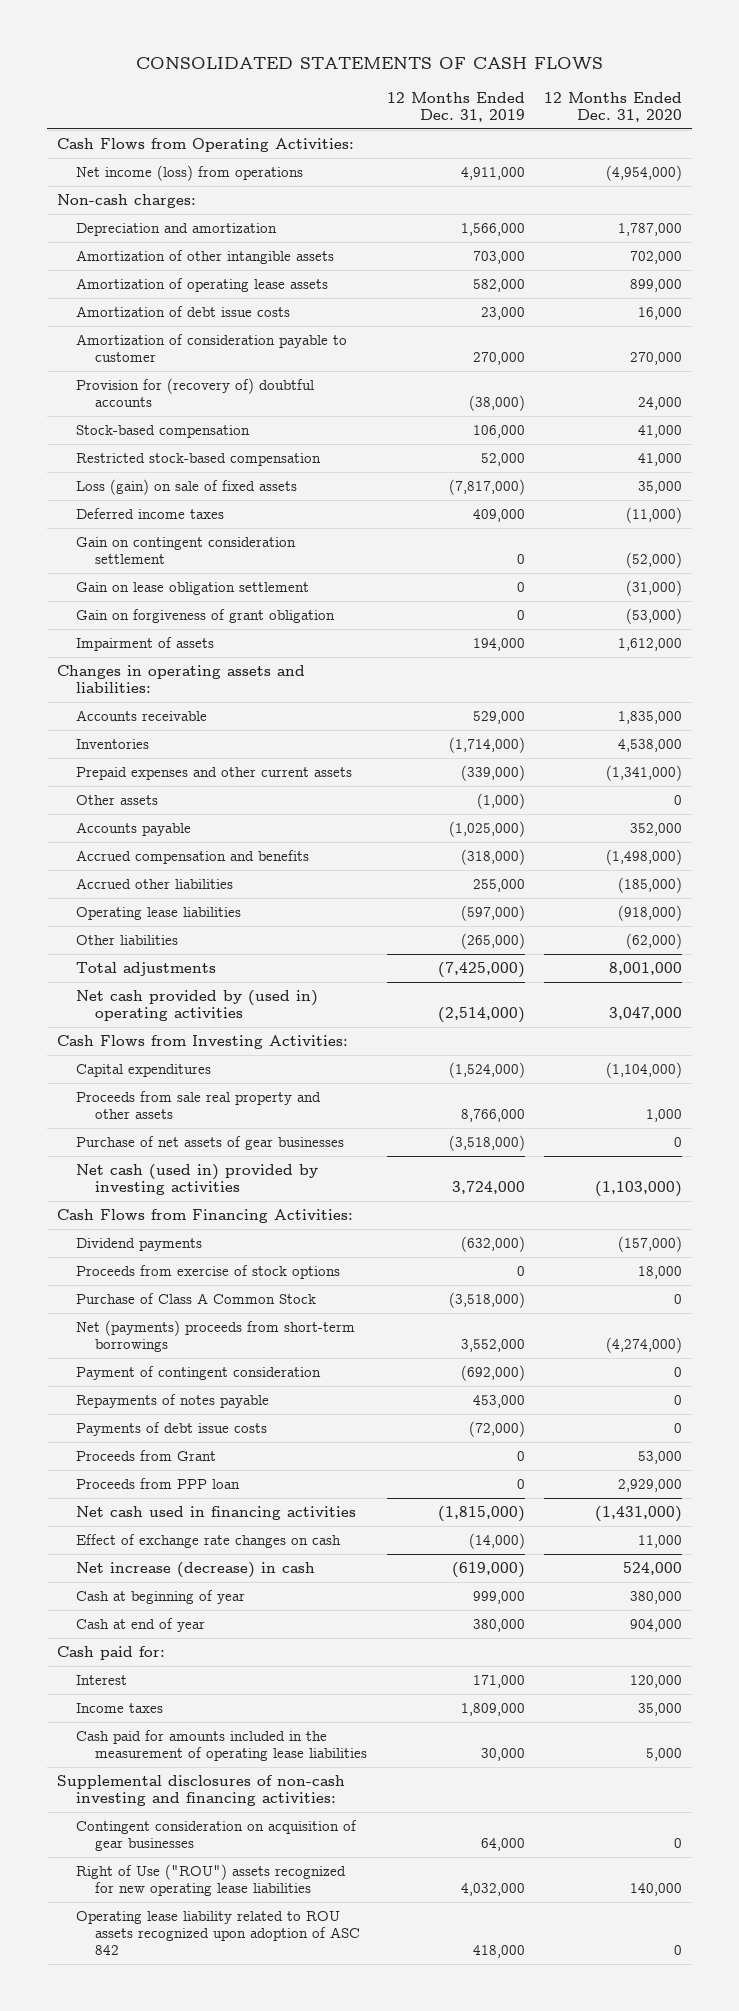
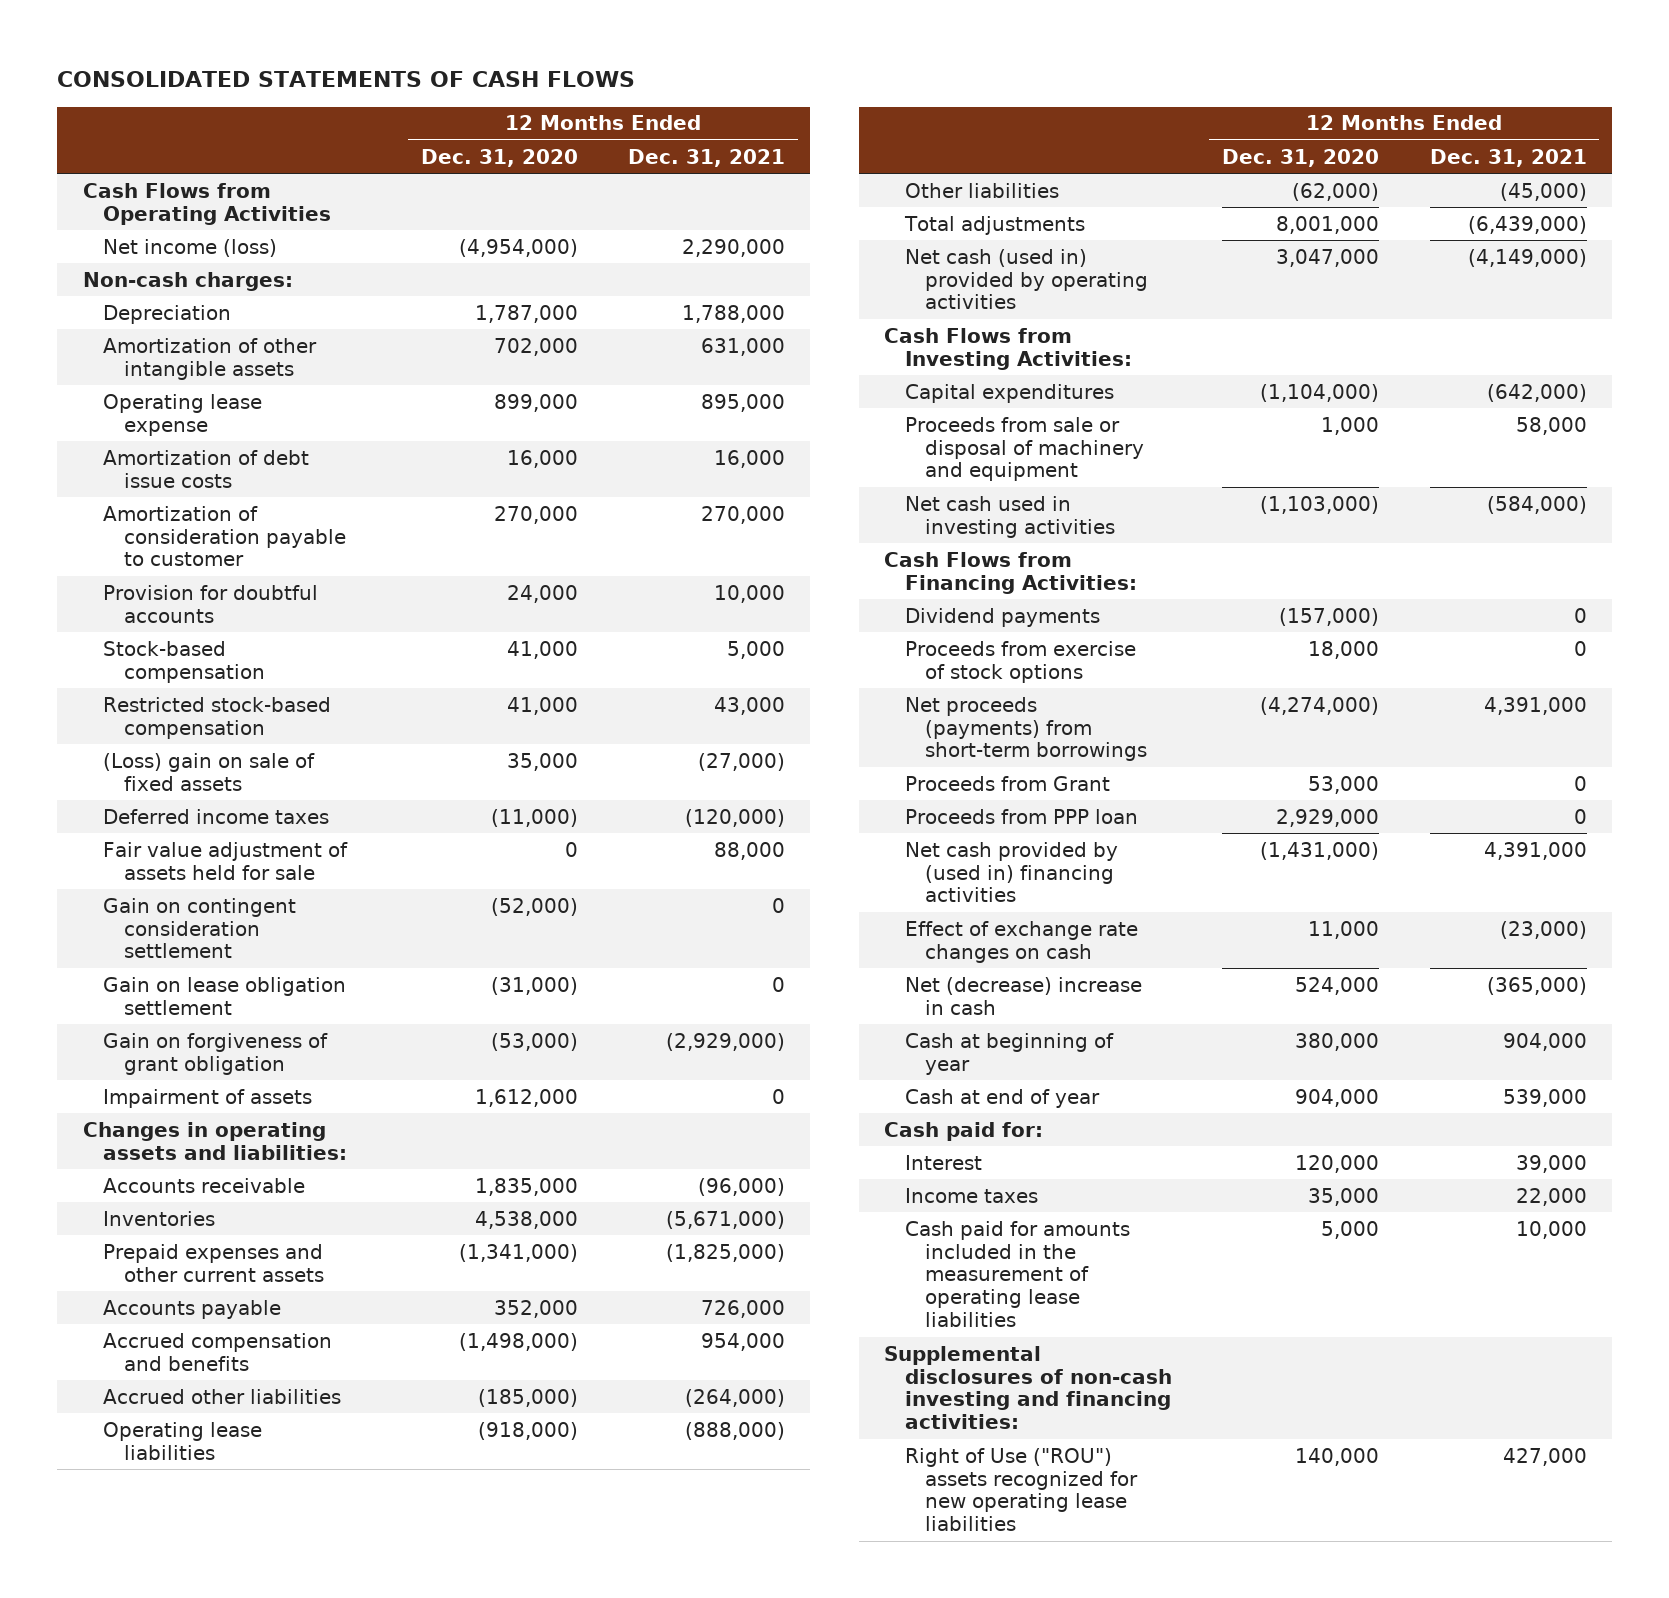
[386,91,525,122] 12 Months Ended Dec. 31, 2019 -> none
none -> [628,148,786,167] Dec. 31, 2021
[56,137,354,152] Cash Flows from Operating Activities: -> [82,182,332,225] Cash Flows from Operating Activities
[75,164,303,181] Net income (loss) from operations -> [103,238,278,257] Net income (loss)
[75,222,277,236] Depreciation and amortization -> [103,304,232,324] Depreciation
[75,277,328,292] Amortization of operating lease assets -> [103,393,263,436] Operating lease expense
[75,377,314,408] Provision for (recovery of) doubtful accounts -> [103,584,319,623] Provision for doubtful accounts
[75,478,297,495] Loss (gain) on sale of fixed assets -> [103,752,316,791] (Loss) gain on sale of fixed assets
none -> [103,841,349,880] Fair value adjustment of assets held for sale
[75,794,158,805] Other assets -> none
[75,989,318,1022] Net cash provided by (used in) operating activities -> [904,248,1149,310] Net cash (used in) provided by operating activities
[75,1135,344,1150] Purchase of net assets of gear businesses -> none
[75,1090,321,1120] Proceeds from sale real property and other assets -> [904,416,1145,482] Proceeds from sale or disposal of machinery and equipment
[75,1163,318,1196] Net cash (used in) provided by investing activities -> [904,495,1116,538] Net cash used in investing activities
[75,1292,316,1304] Purchase of Class A Common Stock -> none
[75,1365,321,1380] Payment of contingent consideration -> none
[75,1393,269,1408] Repayments of notes payable -> none
[75,1421,267,1436] Payments of debt issue costs -> none
[75,1319,355,1353] Net (payments) proceeds from short-term borrowings -> [904,696,1148,762] Net proceeds (payments) from short-term borrowings
[75,1505,356,1520] Net cash used in financing activities -> [904,841,1118,903] Net cash provided by (used in) financing activities
[75,1561,315,1578] Net increase (decrease) in cash -> [904,976,1142,1015] Net (decrease) increase in cash
[75,1819,357,1852] Contingent consideration on acquisition of gear businesses -> none
[75,1910,360,1956] Operating lease liability related to ROU assets recognized upon adoption of ASC 842 -> none

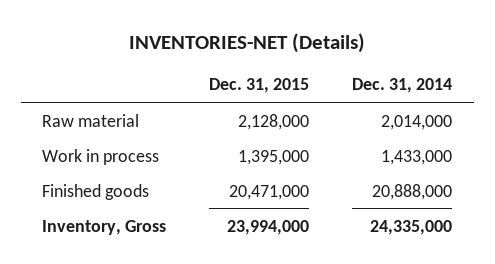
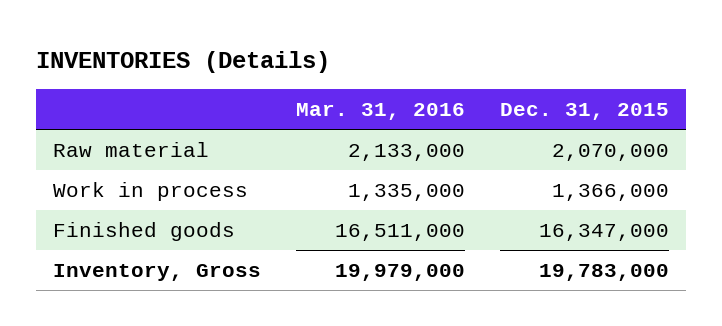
[129,32,366,53] INVENTORIES-NET (Details) -> [35,51,330,74] INVENTORIES (Details)
[352,78,453,94] Dec. 31, 2014 -> none
none -> [295,103,465,121] Mar. 31, 2016
[238,113,310,130] 2,128,000 -> [551,144,669,162] 2,070,000
[238,149,310,165] 1,395,000 -> [551,184,669,202] 1,366,000
[229,184,310,200] 20,471,000 -> [538,224,669,242] 16,347,000
[227,219,310,235] 23,994,000 -> [538,264,669,282] 19,783,000

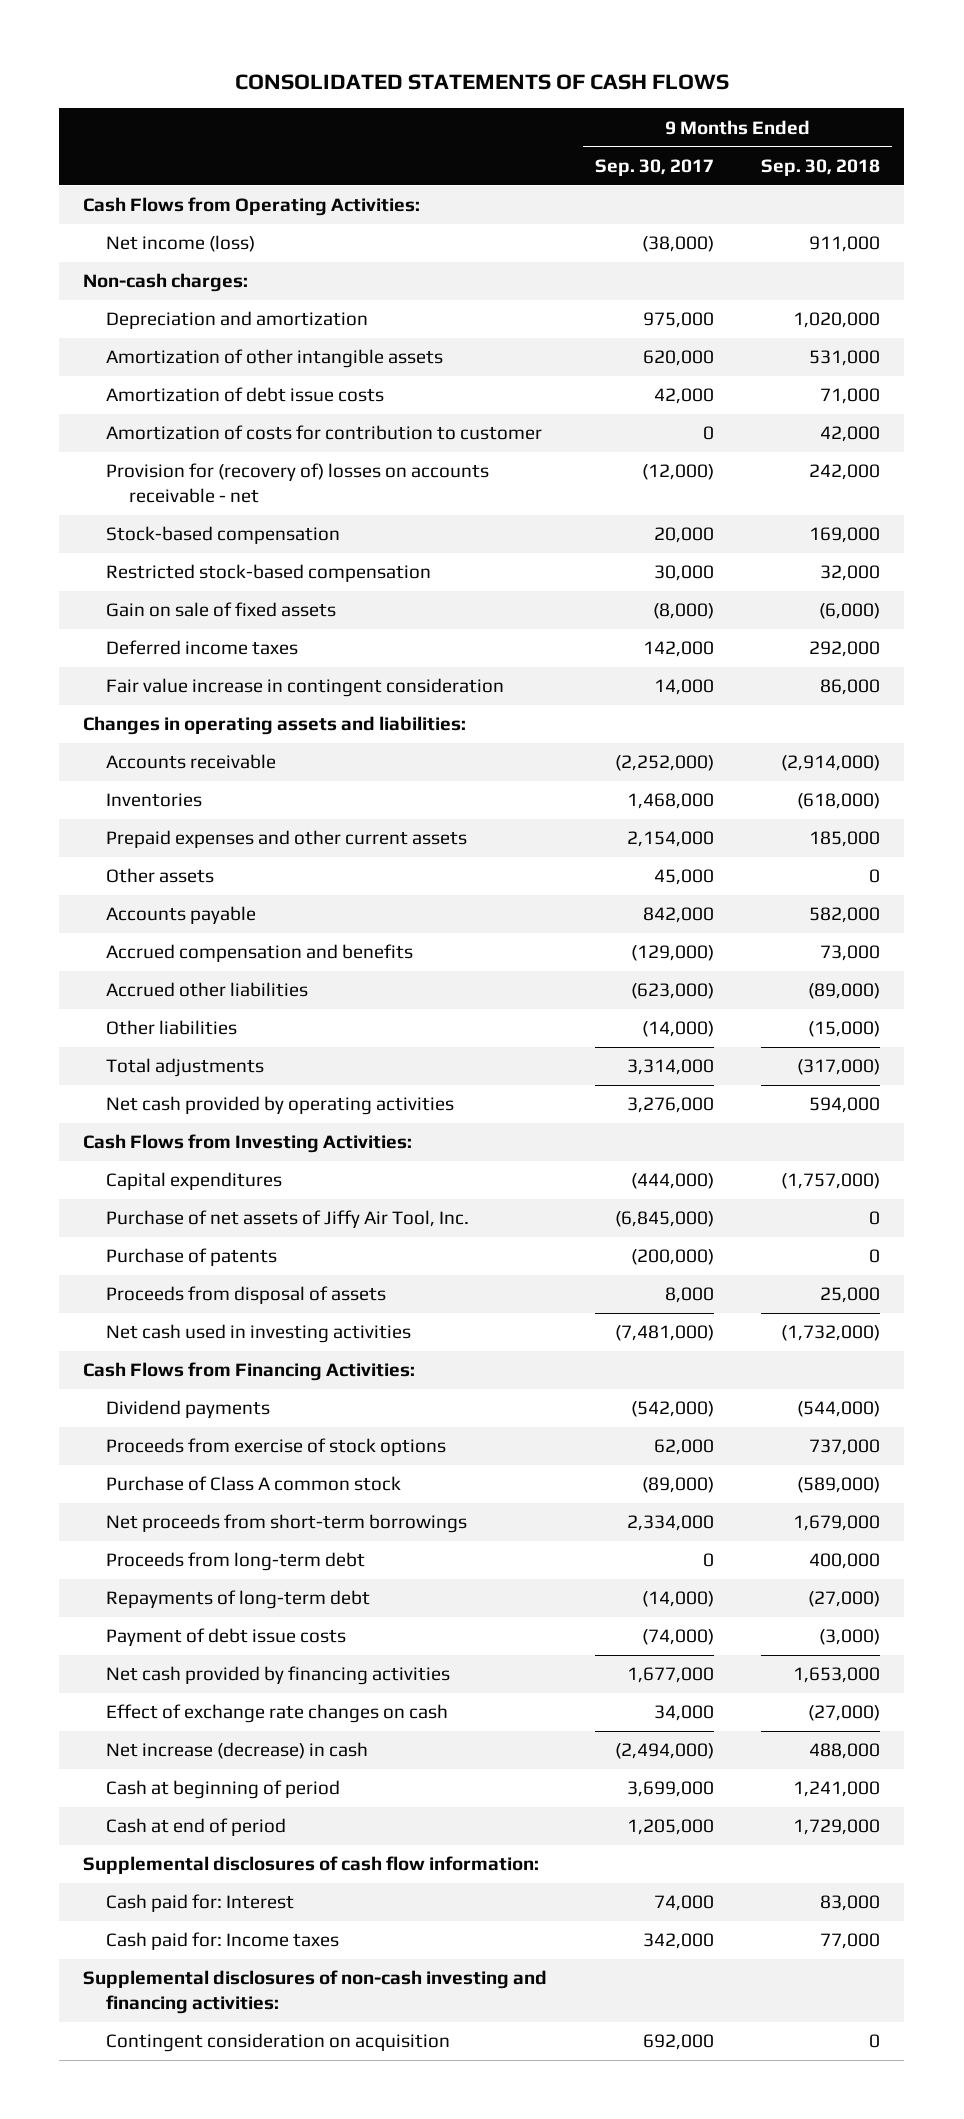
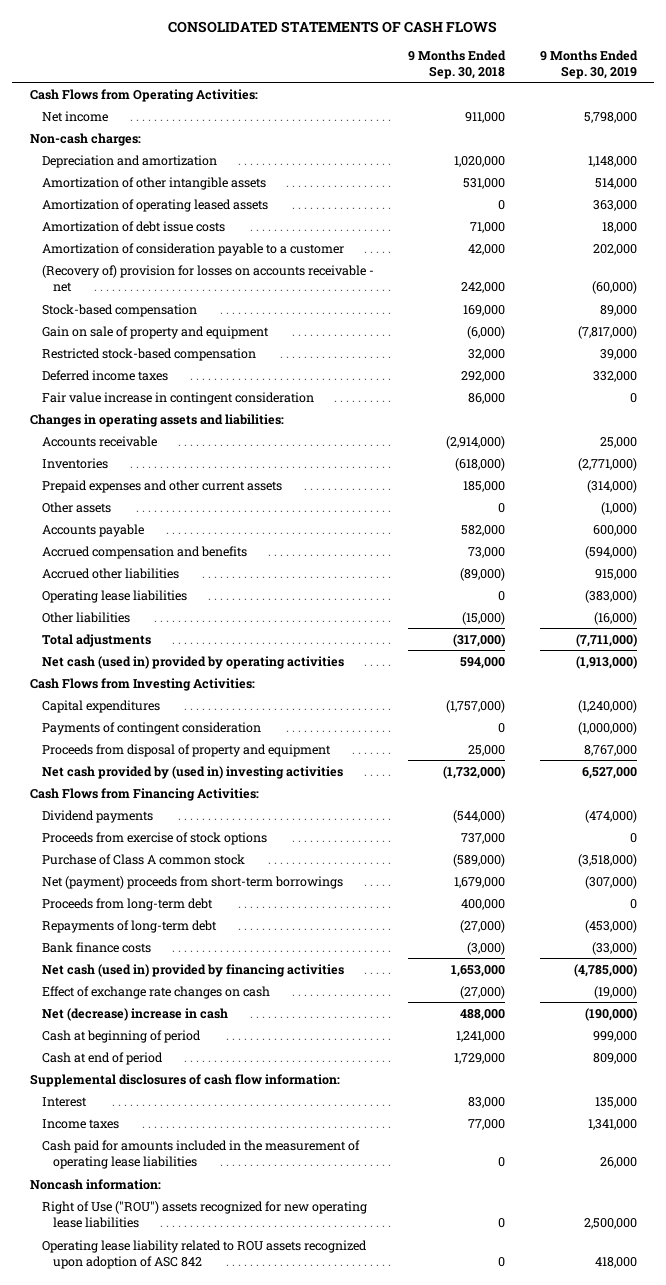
[594,158,714,176] Sep. 30, 2017 -> none
none -> [539,49,638,79] 9 Months Ended Sep. 30, 2019
[106,235,256,253] Net income (loss) -> [41,110,108,122] Net income
none -> [41,198,268,212] Amortization of operating leased assets
[106,425,543,441] Amortization of costs for contribution to customer -> [41,242,344,256] Amortization of consideration payable to a customer
[106,463,490,504] Provision for (recovery of) losses on accounts receivable - net -> [41,264,374,292] (Recovery of) provision for losses on accounts receivable - net
none -> [41,325,269,339] Gain on sale of property and equipment
[106,602,337,618] Gain on sale of fixed assets -> none
none -> [41,589,187,603] Operating lease liabilities
[106,1096,455,1116] Net cash provided by operating activities -> [41,655,344,669] Net cash (used in) provided by operating activities
[106,1210,470,1229] Purchase of net assets of Jiffy Air Tool, Inc. -> none
[106,1248,278,1267] Purchase of patents -> none
none -> [41,721,261,735] Payments of contingent consideration
[106,1286,387,1305] Proceeds from disposal of assets -> [41,743,331,757] Proceeds from disposal of property and equipment
[106,1324,412,1344] Net cash used in investing activities -> [41,765,343,779] Net cash provided by (used in) investing activities
[106,1514,468,1534] Net proceeds from short-term borrowings -> [41,875,343,889] Net (payment) proceeds from short-term borrowings
[106,1628,347,1647] Payment of debt issue costs -> none
none -> [41,941,151,953] Bank finance costs
[106,1666,451,1686] Net cash provided by financing activities -> [41,963,344,977] Net cash (used in) provided by financing activities
[106,1742,369,1760] Net increase (decrease) in cash -> [41,1007,228,1021] Net (decrease) increase in cash
[106,2033,451,2053] Contingent consideration on acquisition -> none
[106,1894,295,1913] Cash paid for: Interest -> [41,1096,87,1107] Interest
[106,1932,340,1951] Cash paid for: Income taxes -> [41,1118,119,1129] Income taxes
none -> [41,1139,360,1169] Cash paid for amounts included in the measurement of operating lease liabilities
[83,1970,548,2015] Supplemental disclosures of non-cash investing and financing activities: -> [29,1178,161,1190] Noncash information:
none -> [41,1200,367,1228] Right of Use ("ROU") assets recognized for new operating lease liabilities
none -> [41,1239,367,1269] Operating lease liability related to ROU assets recognized upon adoption of ASC 842

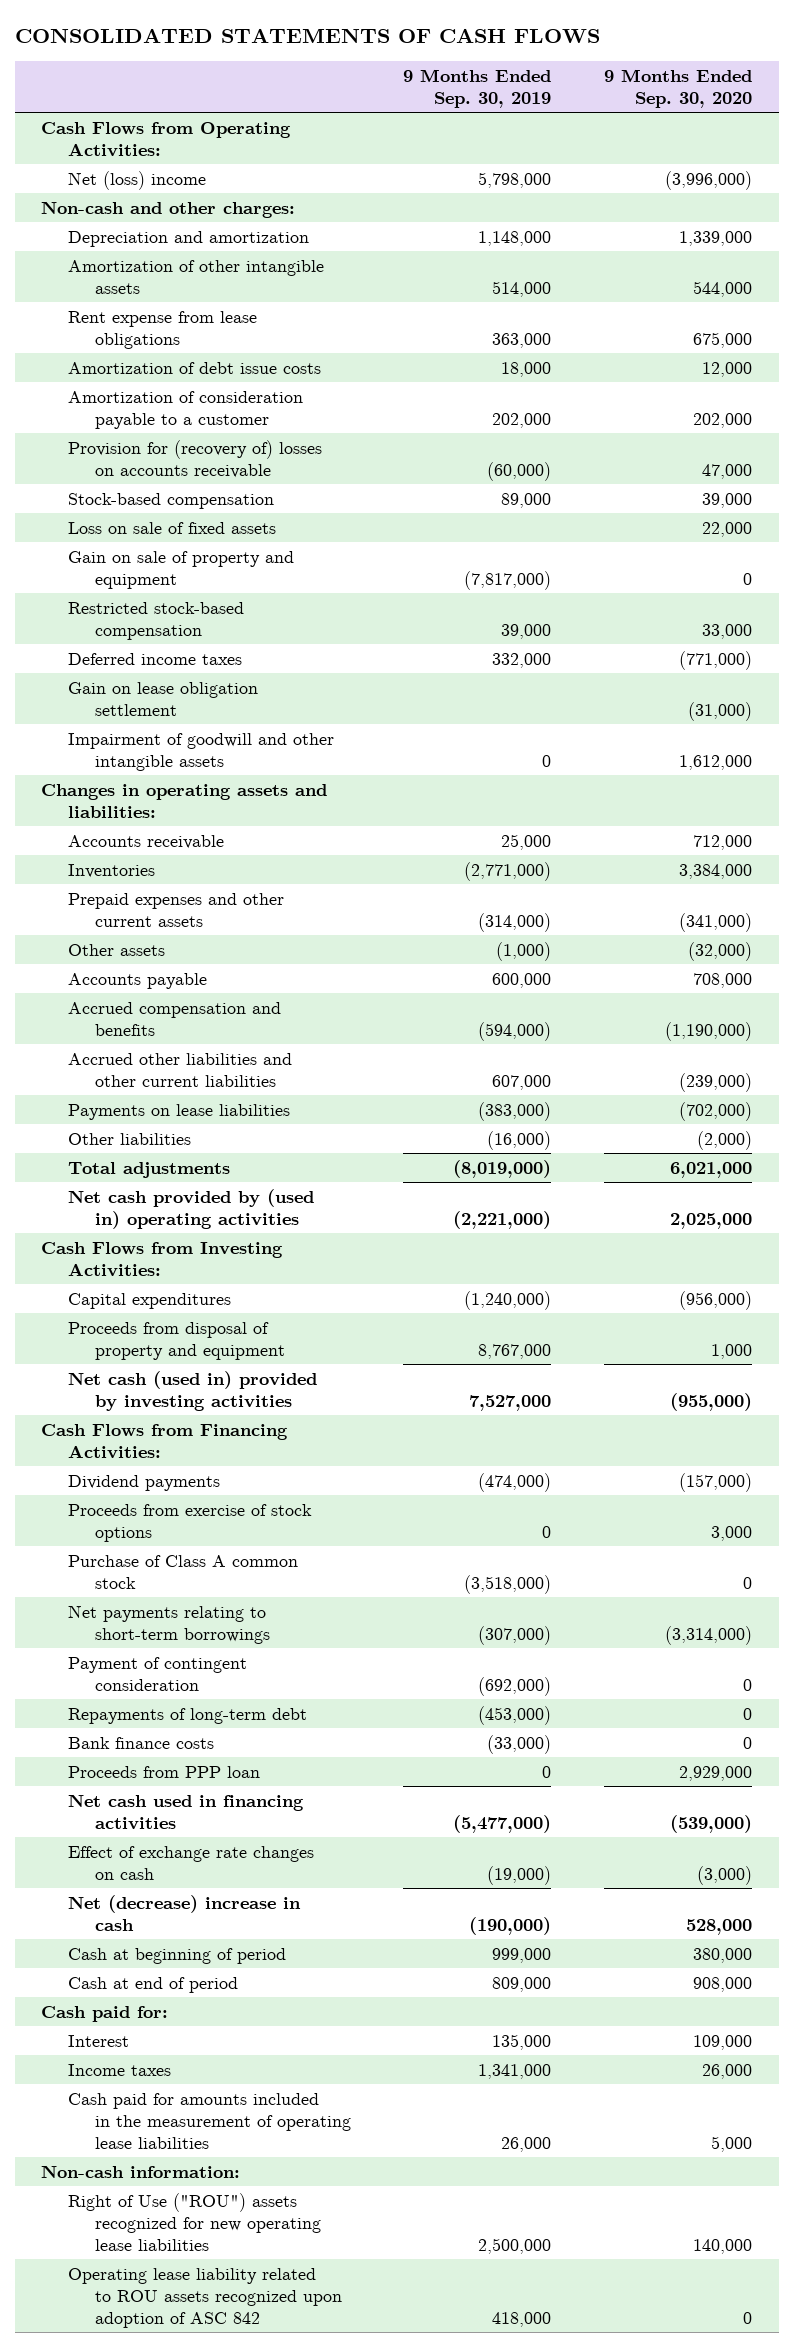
[408,49,507,79] 9 Months Ended Sep. 30, 2018 -> none
none -> [604,68,753,108] 9 Months Ended Sep. 30, 2020
[41,110,108,122] Net income -> [68,170,207,190] Net (loss) income
[29,132,141,146] Non-cash charges: -> [41,200,296,218] Non-cash and other charges:
[41,198,268,212] Amortization of operating leased assets -> [68,310,258,349] Rent expense from lease obligations
[41,264,374,292] (Recovery of) provision for losses on accounts receivable - net -> [68,439,323,478] Provision for (recovery of) losses on accounts receivable
none -> [68,521,277,534] Loss on sale of fixed assets
[41,391,314,405] Fair value increase in contingent consideration -> none
none -> [68,681,259,716] Gain on lease obligation settlement
none -> [68,732,335,771] Impairment of goodwill and other intangible assets
[41,567,179,579] Accrued other liabilities -> [68,1052,293,1087] Accrued other liabilities and other current liabilities
[594,568,637,580] 915,000 -> [492,1074,552,1090] 607,000
[41,589,187,603] Operating lease liabilities -> [68,1103,291,1120] Payments on lease liabilities
[575,633,637,647] (7,711,000) -> [453,1159,552,1178] (8,019,000)
[41,655,344,669] Net cash (used in) provided by operating activities -> [68,1188,315,1229] Net cash provided by (used in) operating activities
[575,655,637,669] (1,913,000) -> [453,1210,552,1229] (2,221,000)
[41,721,261,735] Payments of contingent consideration -> none
[41,765,343,779] Net cash provided by (used in) investing activities -> [68,1370,318,1411] Net cash (used in) provided by investing activities
[581,766,637,779] 6,527,000 -> [469,1394,552,1411] 7,527,000
[41,897,213,911] Proceeds from long-term debt -> none
[41,875,343,889] Net (payment) proceeds from short-term borrowings -> [68,1604,270,1644] Net payments relating to short-term borrowings
none -> [68,1656,248,1691] Payment of contingent consideration
none -> [68,1765,261,1778] Proceeds from PPP loan
[41,963,344,977] Net cash (used in) provided by financing activities -> [68,1793,305,1830] Net cash used in financing activities
[573,963,637,977] (4,785,000) -> [453,1814,552,1833] (5,477,000)
[29,1073,340,1087] Supplemental disclosures of cash flow information: -> none
none -> [41,2005,169,2022] Cash paid for:
[29,1178,161,1190] Noncash information: -> [41,2164,241,2178] Non-cash information:

